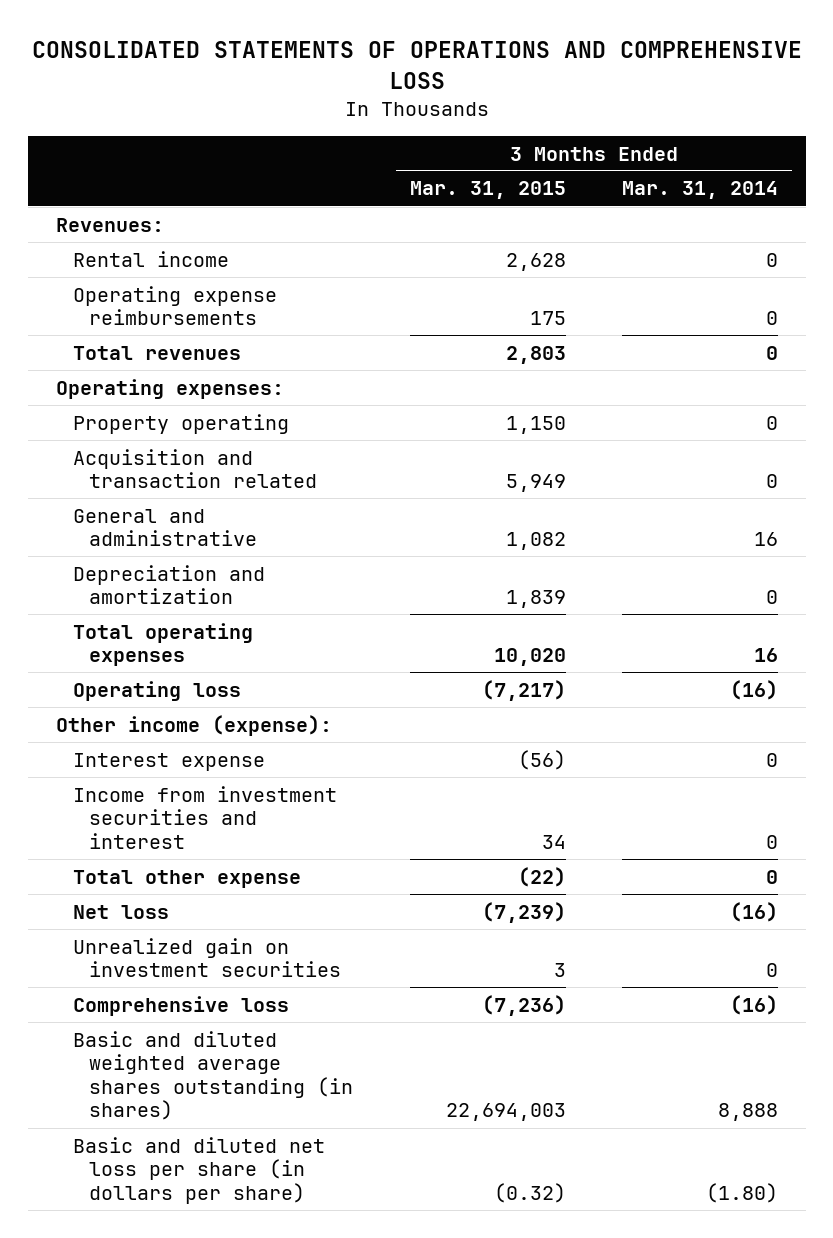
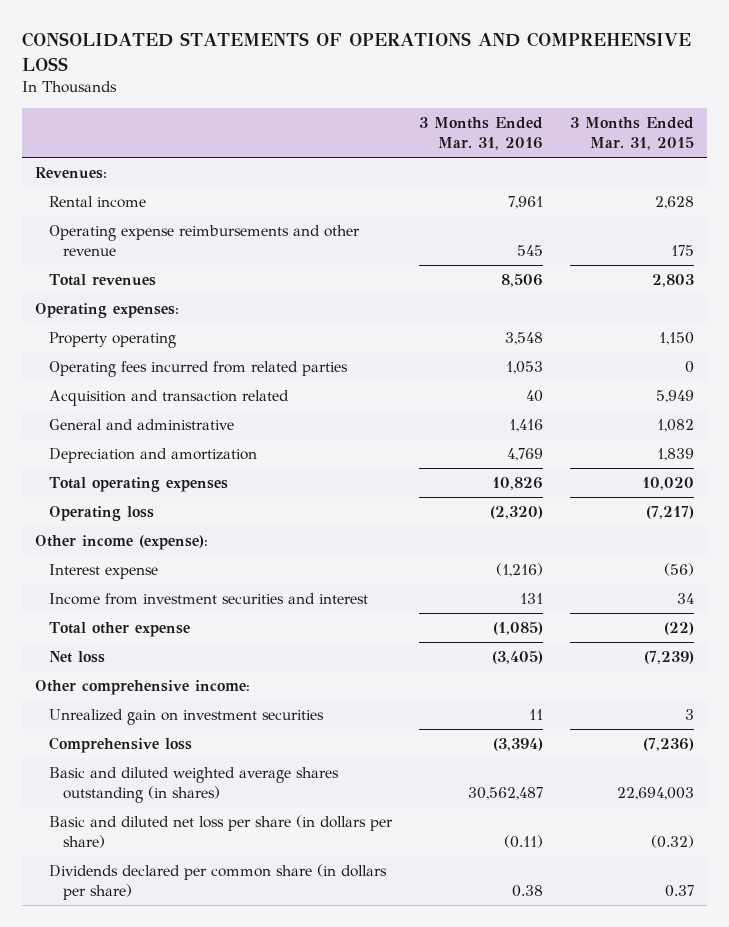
[621,181,778,200] Mar. 31, 2014 -> none
none -> [418,116,543,151] 3 Months Ended Mar. 31, 2016
[72,285,277,326] Operating expense reimbursements -> [49,224,361,257] Operating expense reimbursements and other revenue
none -> [49,360,349,377] Operating fees incurred from related parties
none -> [35,679,251,695] Other comprehensive income:
none -> [49,863,388,901] Dividends declared per common share (in dollars per share)

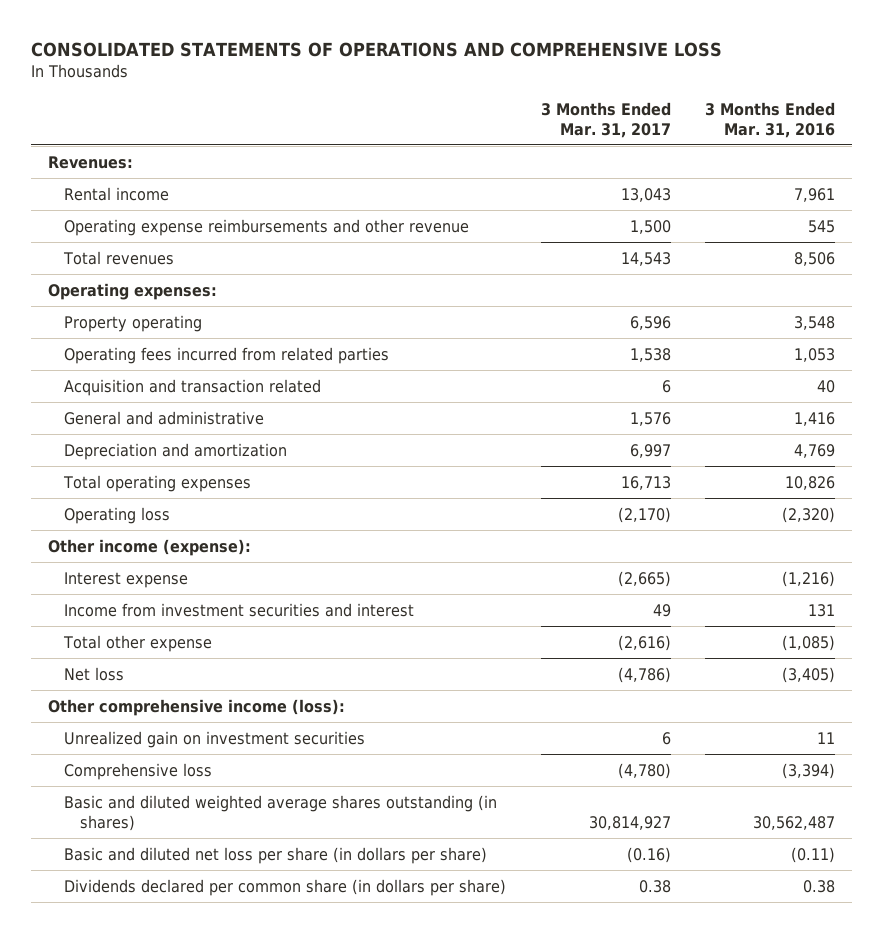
[569,116,694,151] 3 Months Ended Mar. 31, 2015 -> none
none -> [540,101,671,138] 3 Months Ended Mar. 31, 2017
[35,679,251,695] Other comprehensive income: -> [48,698,346,716] Other comprehensive income (loss):

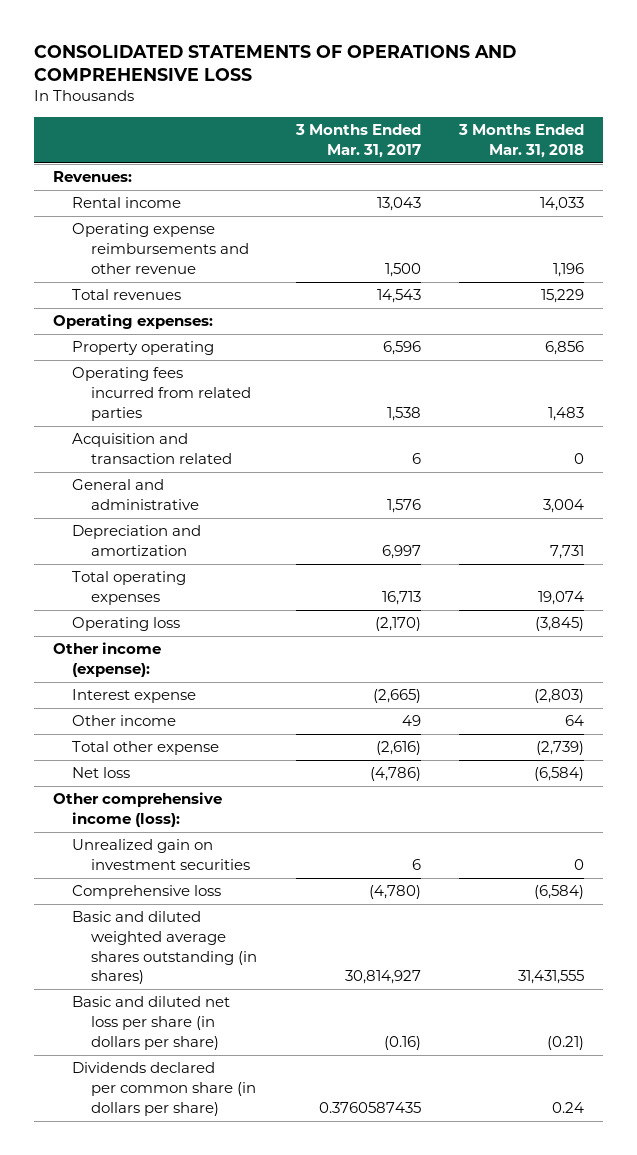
[704,101,835,138] 3 Months Ended Mar. 31, 2016 -> none
none -> [458,124,585,158] 3 Months Ended Mar. 31, 2018
[64,602,415,617] Income from investment securities and interest -> none
none -> [72,715,177,727] Other income
[638,879,671,893] 0.38 -> [318,1101,421,1113] 0.3760587435

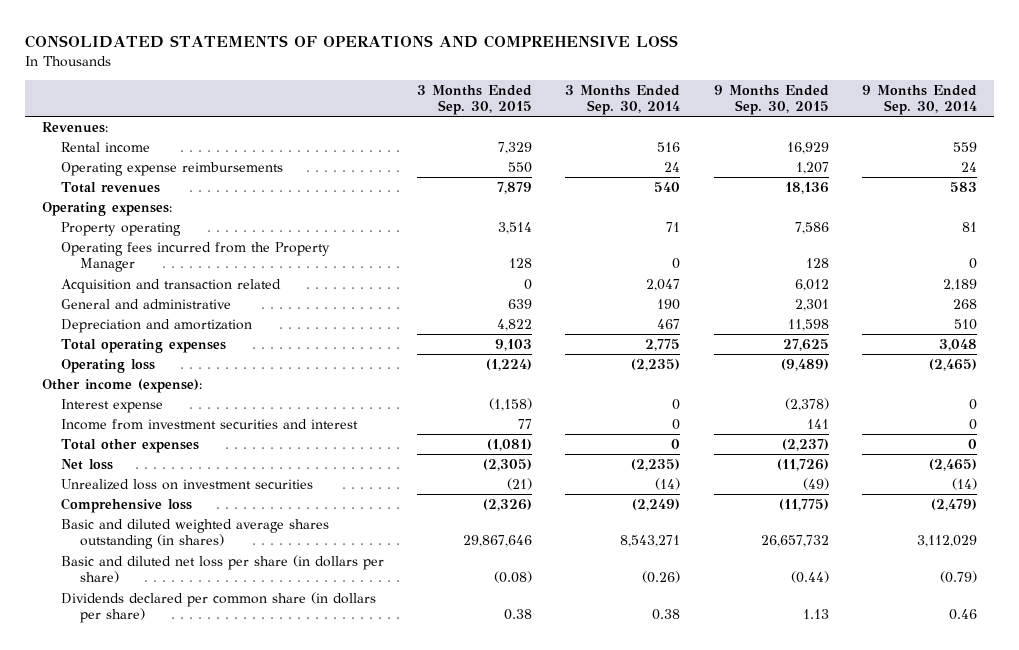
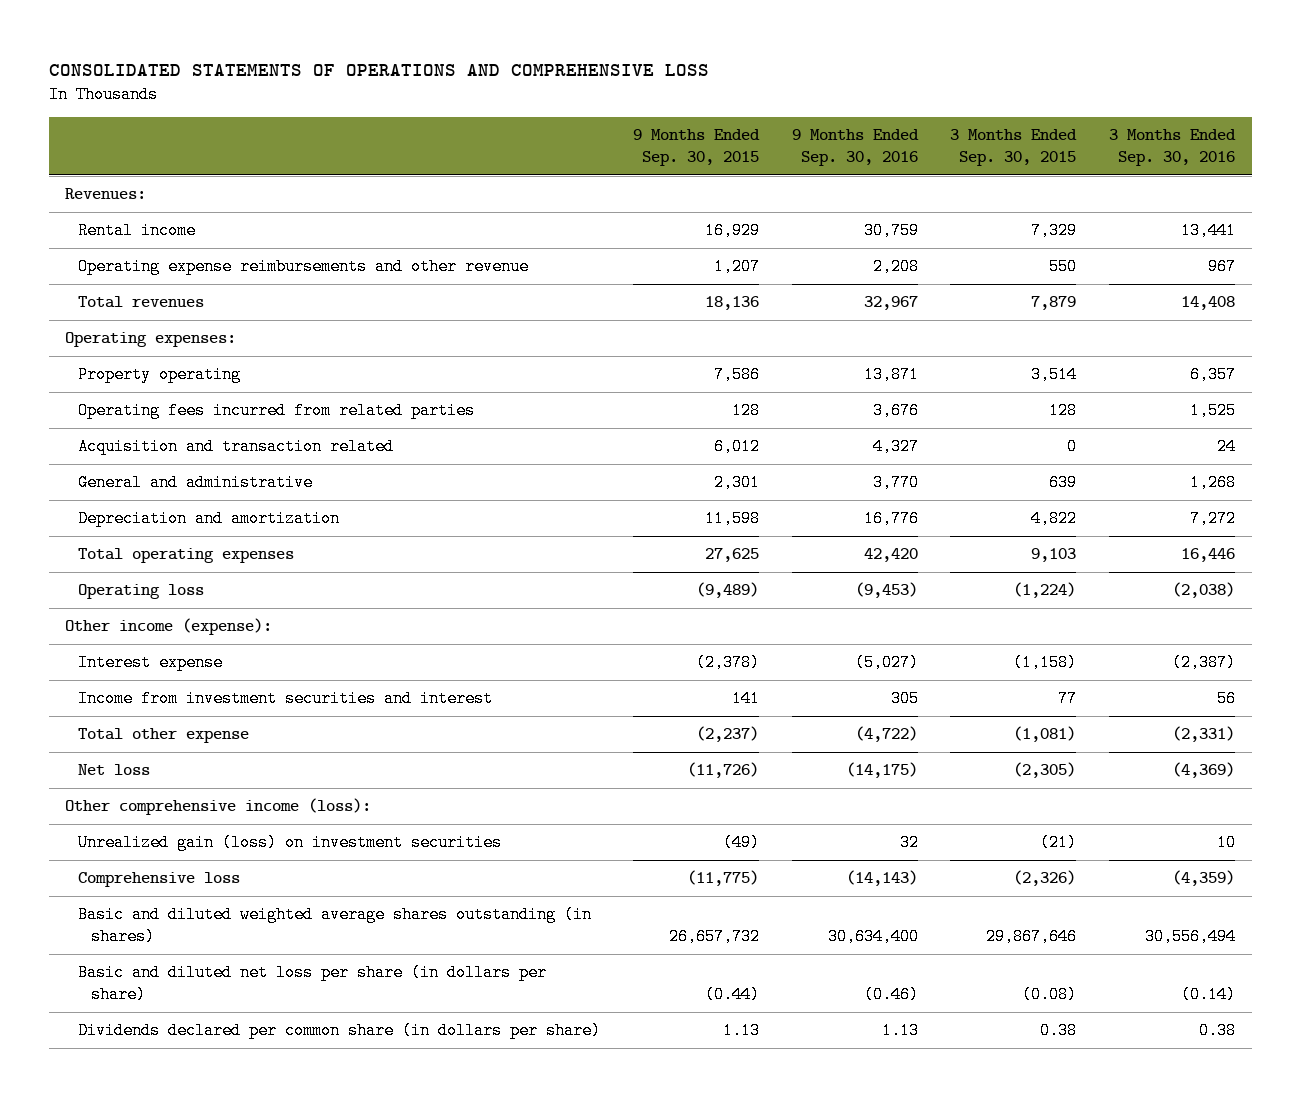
[565,84,681,115] 3 Months Ended Sep. 30, 2014 -> none
[862,84,978,115] 9 Months Ended Sep. 30, 2014 -> none
none -> [791,128,919,167] 9 Months Ended Sep. 30, 2016
none -> [1109,128,1237,167] 3 Months Ended Sep. 30, 2016
[60,162,283,177] Operating expense reimbursements -> [78,258,530,276] Operating expense reimbursements and other revenue
[60,242,330,273] Operating fees incurred from the Property Manager -> [78,402,476,420] Operating fees incurred from related parties
[60,439,199,454] Total other expenses -> [78,728,250,744] Total other expense
none -> [65,798,372,816] Other comprehensive income (loss):
[60,479,313,491] Unrealized loss on investment securities -> [78,834,503,852] Unrealized gain (loss) on investment securities

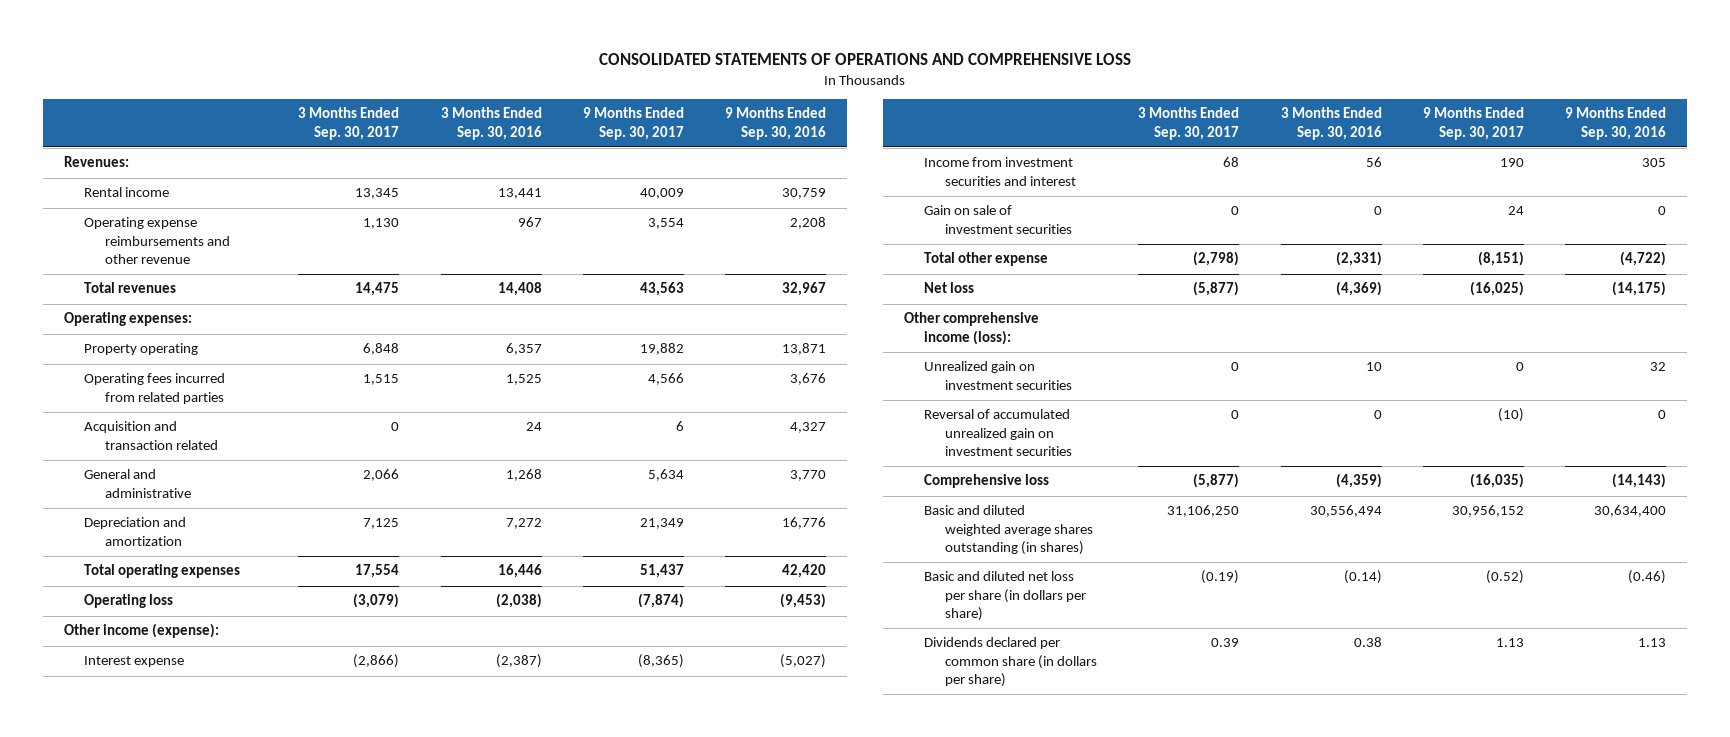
[632,128,760,167] 9 Months Ended Sep. 30, 2015 -> none
[950,128,1078,167] 3 Months Ended Sep. 30, 2015 -> none
none -> [298,107,400,140] 3 Months Ended Sep. 30, 2017
none -> [583,107,685,140] 9 Months Ended Sep. 30, 2017
none -> [924,205,1072,234] Gain on sale of investment securities
[78,834,503,852] Unrealized gain (loss) on investment securities -> [924,361,1072,390] Unrealized gain on investment securities
none -> [924,409,1072,457] Reversal of accumulated unrealized gain on investment securities

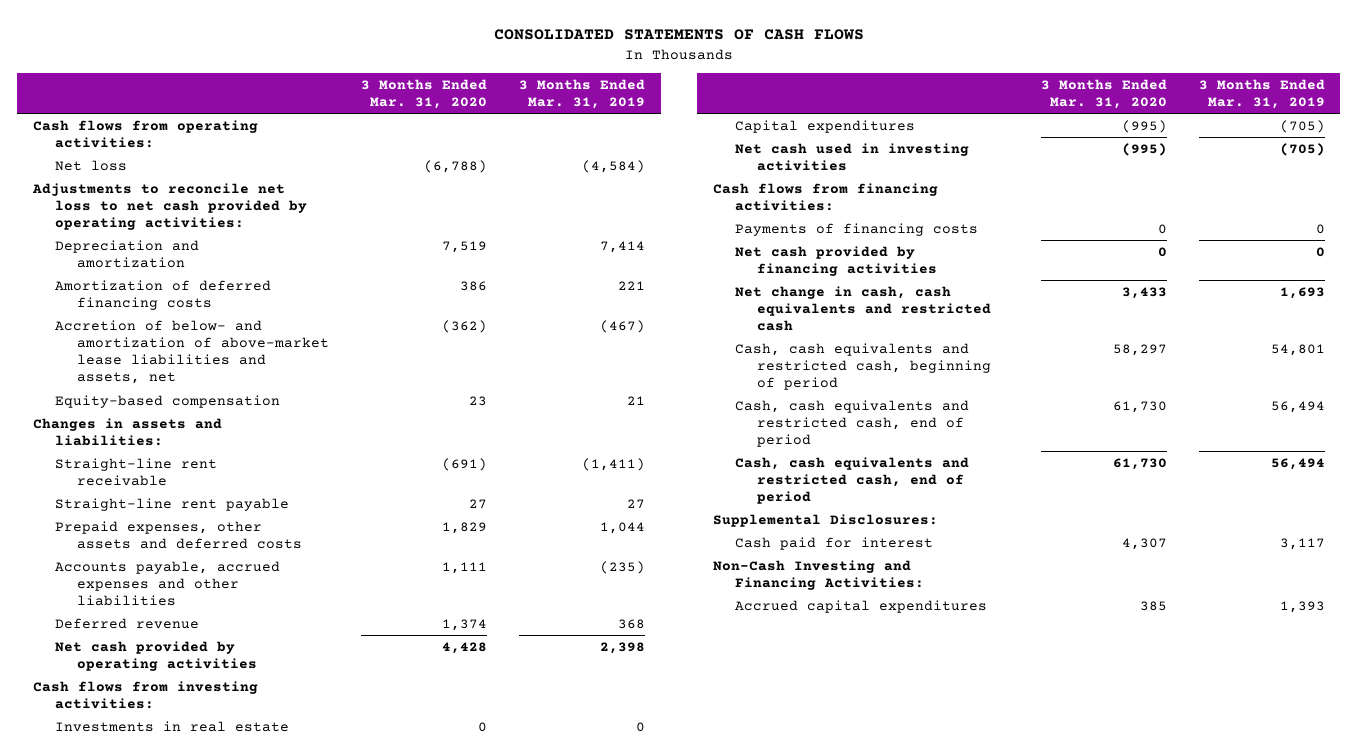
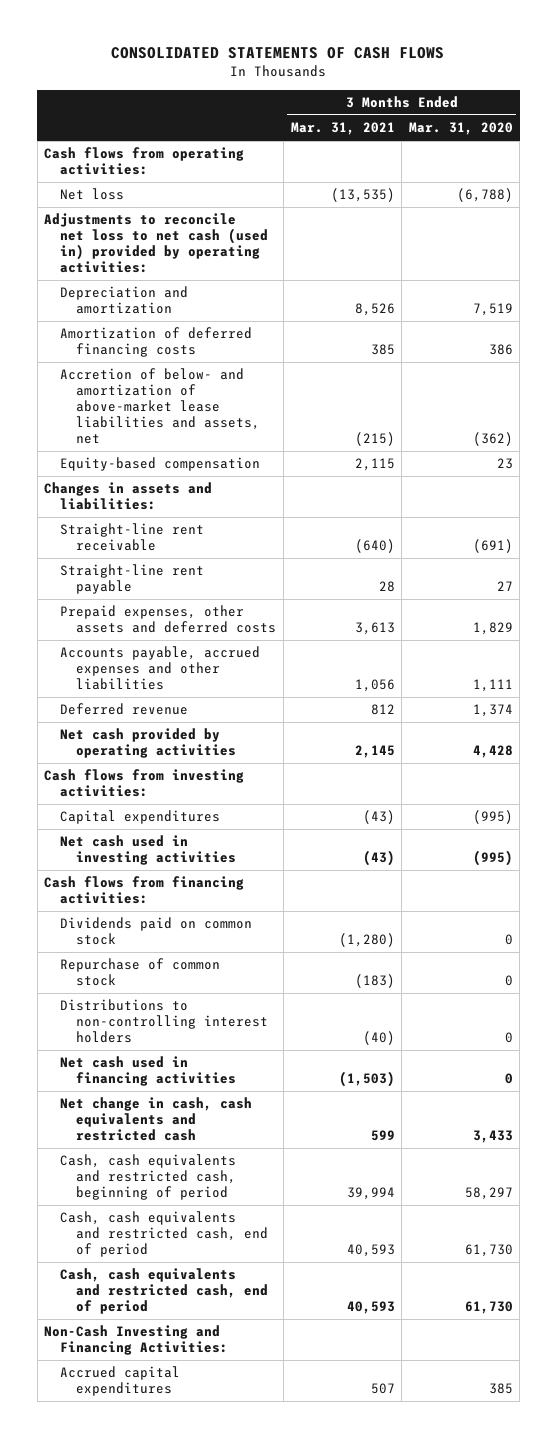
[518,78,645,110] 3 Months Ended Mar. 31, 2019 -> none
none -> [290,122,395,136] Mar. 31, 2021
[32,182,308,231] Adjustments to reconcile net loss to net cash provided by operating activities: -> [44,213,269,274] Adjustments to reconcile net loss to net cash (used in) provided by operating activities:
[55,720,290,732] Investments in real estate -> none
[734,222,978,236] Payments of financing costs -> none
none -> [60,917,253,946] Dividends paid on common stock
none -> [60,958,221,987] Repurchase of common stock
none -> [60,999,269,1044] Distributions to non-controlling interest holders
[734,245,938,276] Net cash provided by financing activities -> [60,1056,237,1087] Net cash used in financing activities
[712,513,938,527] Supplemental Disclosures: -> none
[734,536,933,550] Cash paid for interest -> none

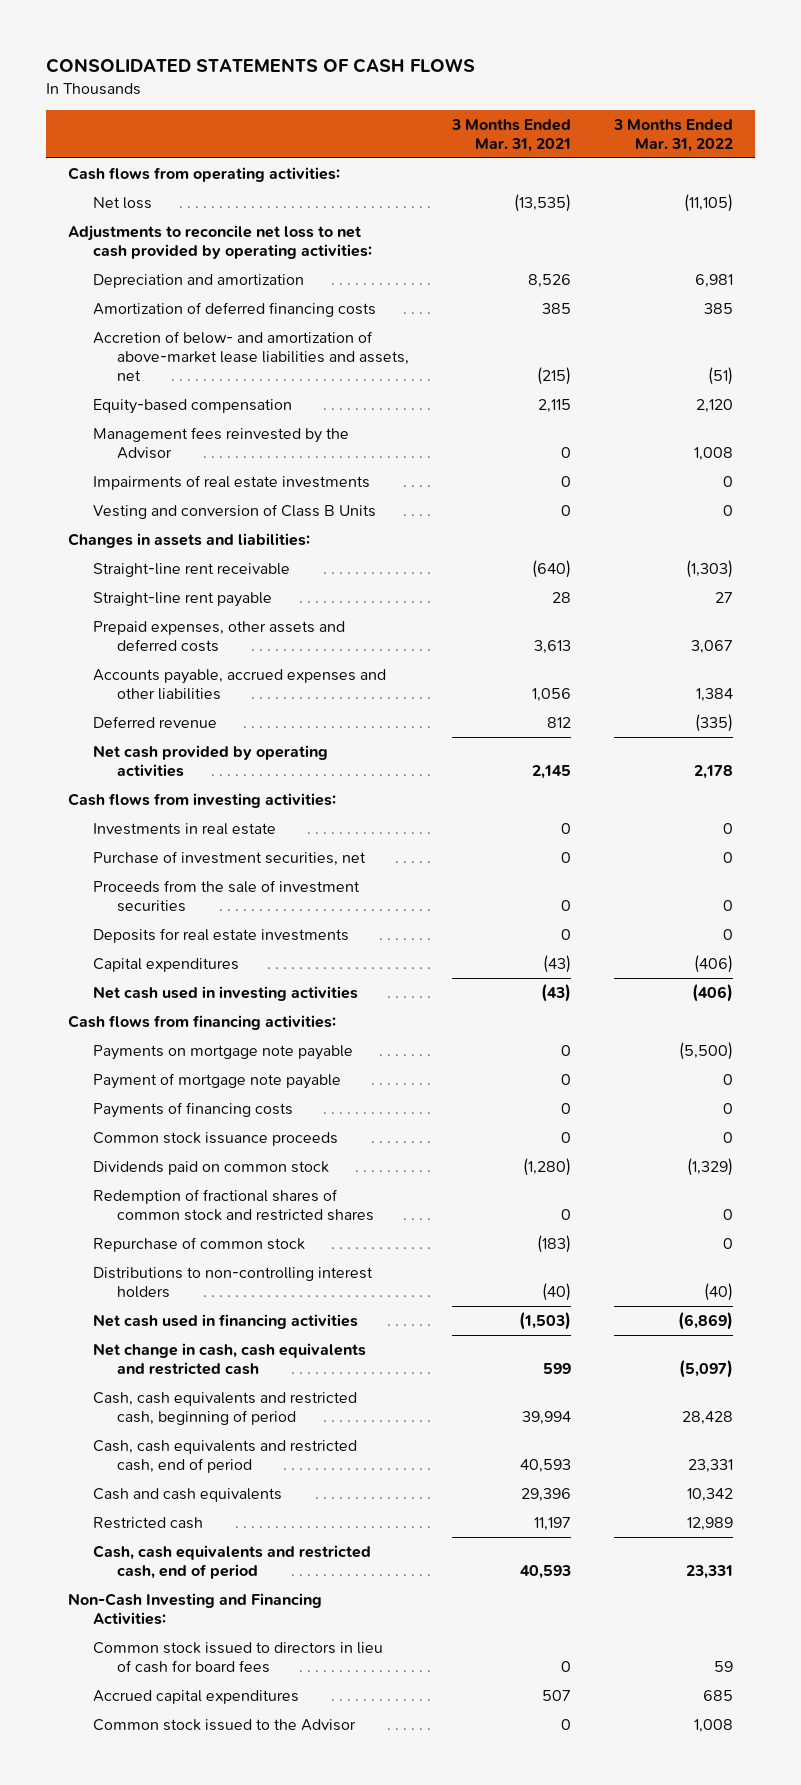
[408,122,513,136] Mar. 31, 2020 -> none
none -> [613,118,734,152] 3 Months Ended Mar. 31, 2022
[44,213,269,274] Adjustments to reconcile net loss to net cash (used in) provided by operating activities: -> [67,225,372,260] Adjustments to reconcile net loss to net cash provided by operating activities:
none -> [92,427,349,460] Management fees reinvested by the Advisor
none -> [92,475,370,491] Impairments of real estate investments
none -> [92,504,376,520] Vesting and conversion of Class B Units
none -> [92,823,276,836] Investments in real estate
none -> [92,851,366,867] Purchase of investment securities, net
none -> [92,880,360,913] Proceeds from the sale of investment securities
none -> [92,928,349,944] Deposits for real estate investments
none -> [92,1045,353,1061] Payments on mortgage note payable
none -> [92,1073,341,1090] Payment of mortgage note payable
none -> [92,1102,293,1119] Payments of financing costs
none -> [92,1132,338,1147] Common stock issuance proceeds
none -> [92,1189,375,1222] Redemption of fractional shares of common stock and restricted shares
none -> [92,1488,282,1503] Cash and cash equivalents
none -> [92,1517,203,1530] Restricted cash
none -> [92,1642,383,1674] Common stock issued to directors in lieu of cash for board fees
none -> [92,1719,356,1732] Common stock issued to the Advisor

